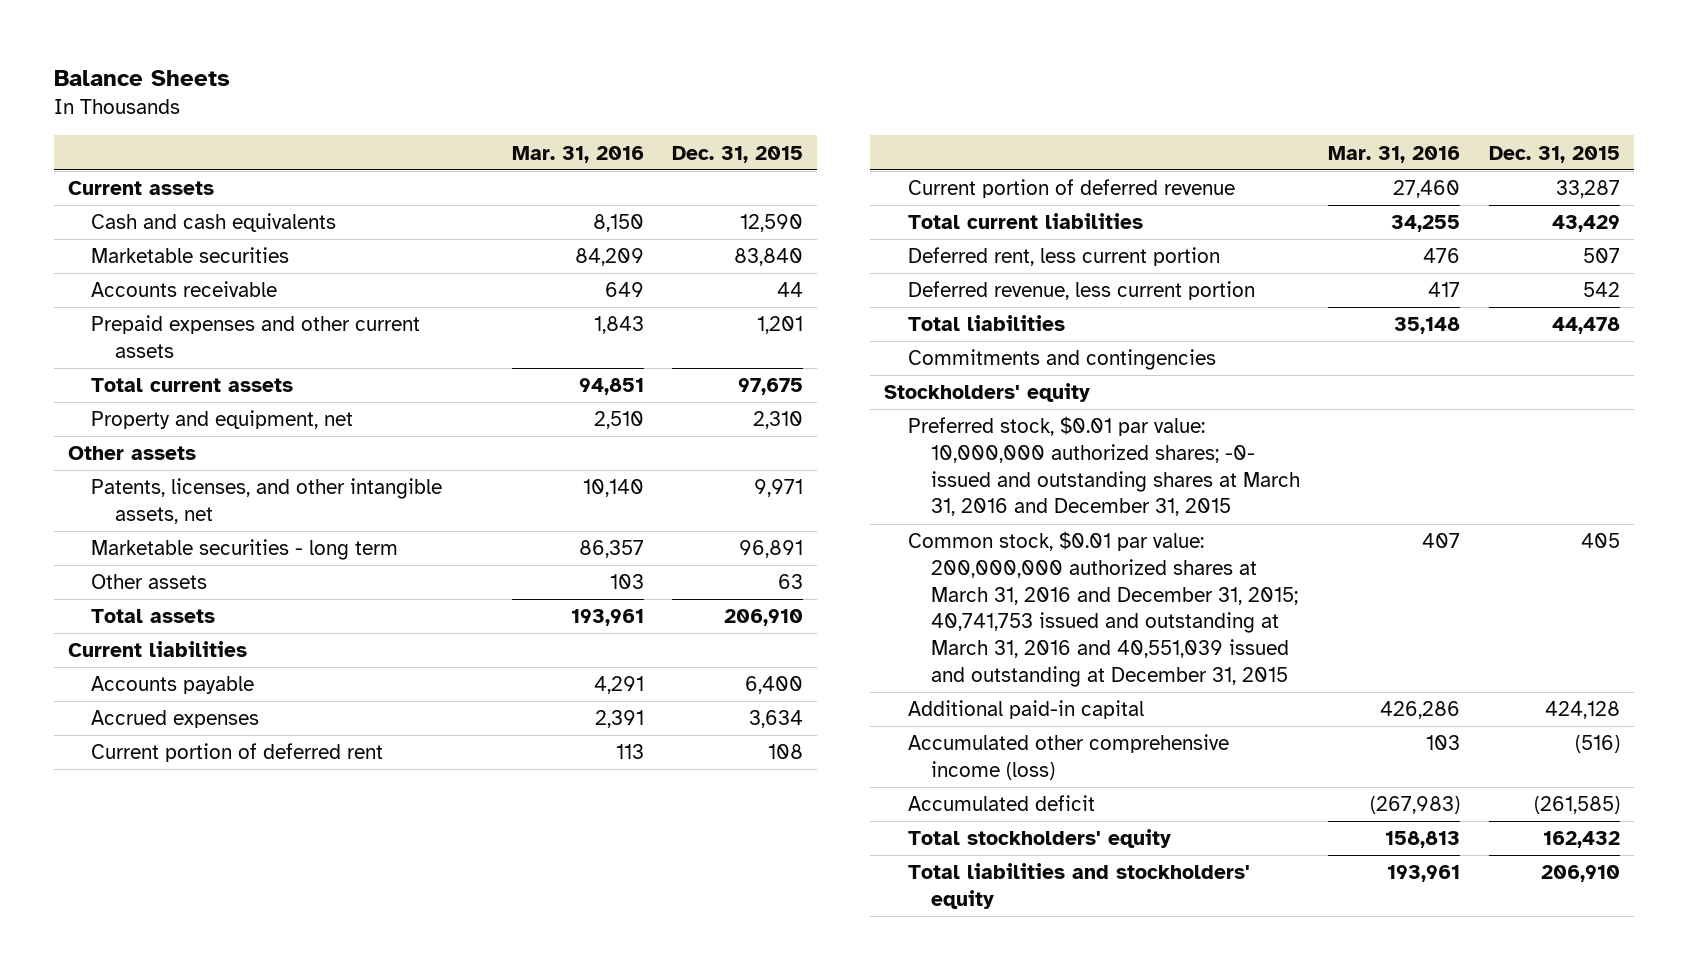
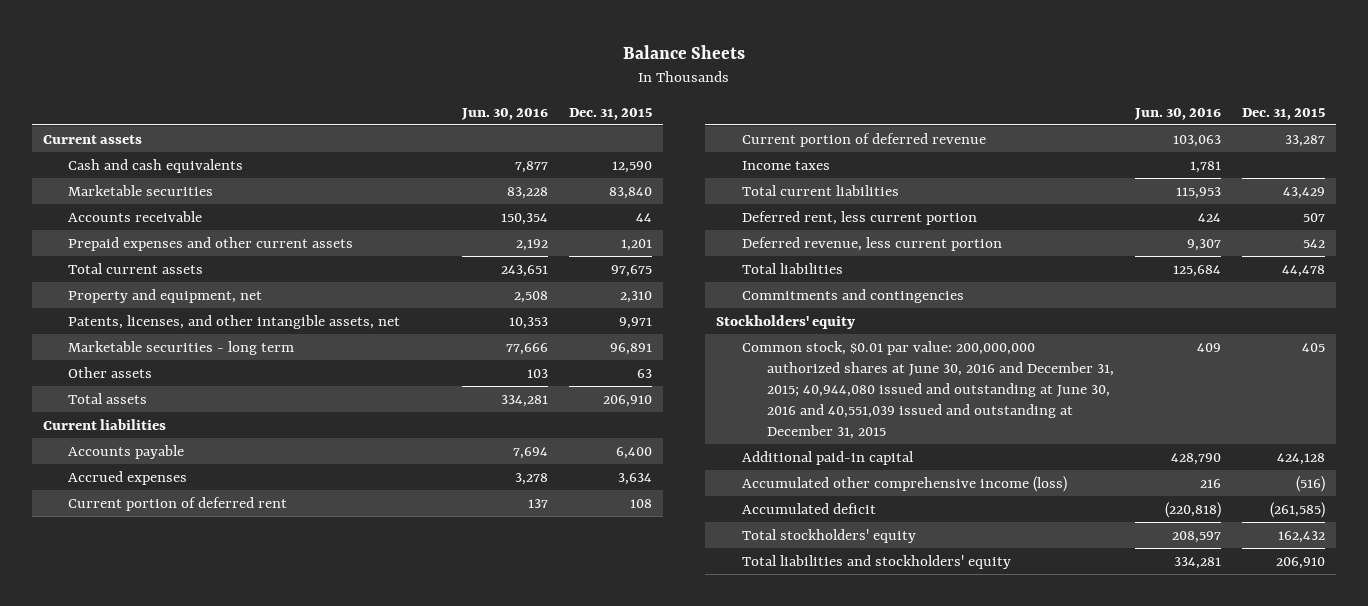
[512,145,645,163] Mar. 31, 2016 -> none
none -> [461,107,549,120] Jun. 30, 2016
[67,446,196,461] Other assets -> none
none -> [741,160,830,170] Income taxes
[907,416,1301,517] Preferred stock, $0.01 par value: 10,000,000 authorized shares; -0- issued and outstanding shares at March 31, 2016 and December 31, 2015 -> none
[907,531,1299,687] Common stock, $0.01 par value: 200,000,000 authorized shares at March 31, 2016 and December 31, 2015; 40,741,753 issued and outstanding at March 31, 2016 and 40,551,039 issued and outstanding at December 31, 2015 -> [741,340,1115,440] Common stock, $0.01 par value: 200,000,000 authorized shares at June 30, 2016 and December 31, 2015; 40,944,080 issued and outstanding at June 30, 2016 and 40,551,039 issued and outstanding at December 31, 2015

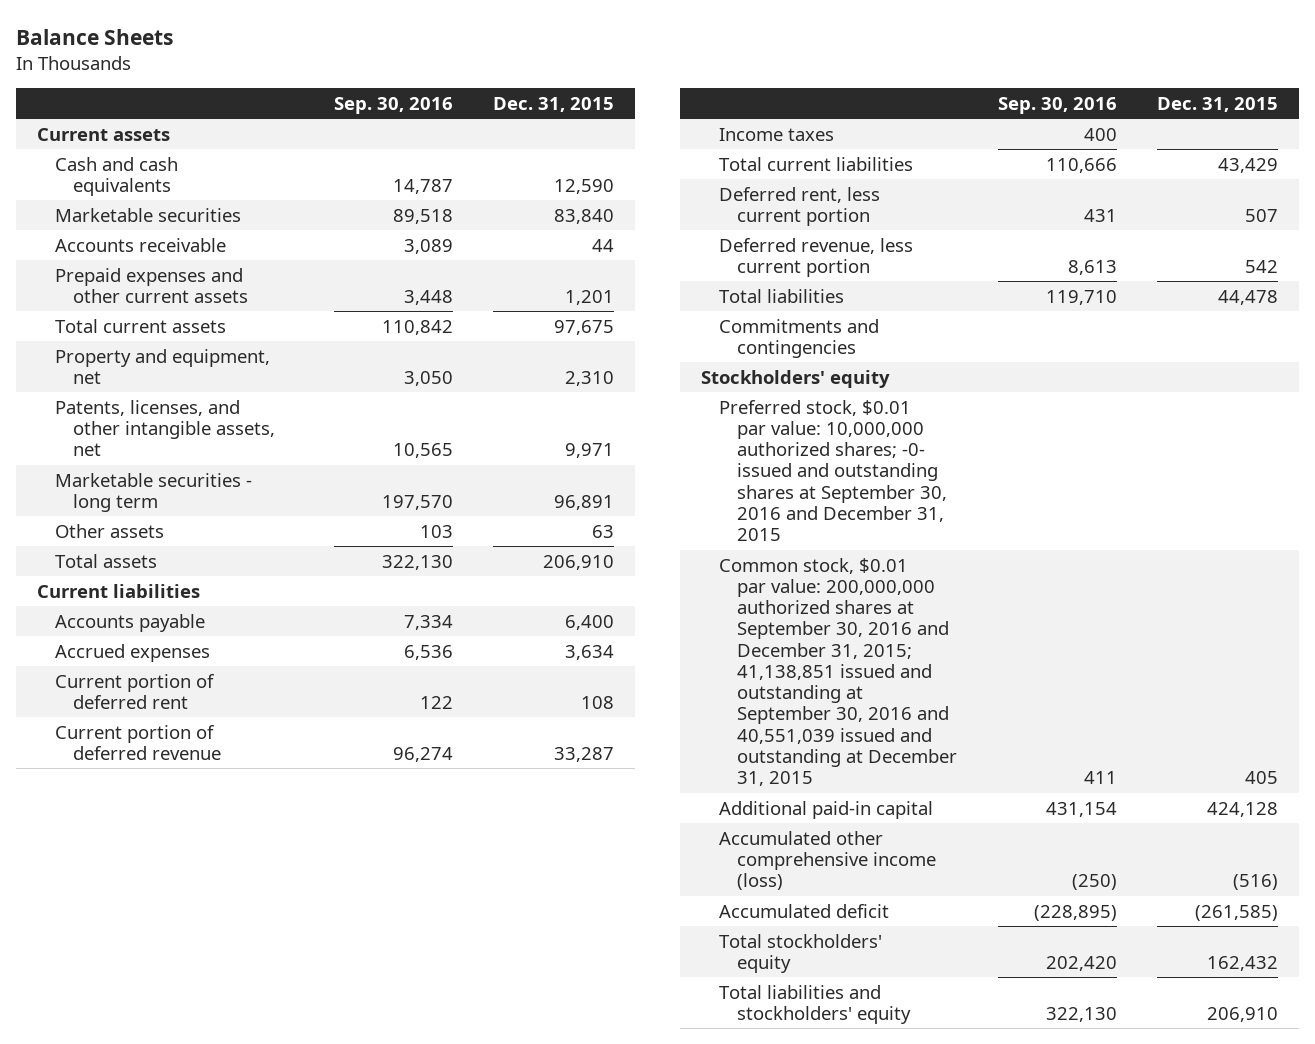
[461,107,549,120] Jun. 30, 2016 -> none
none -> [333,96,453,114] Sep. 30, 2016
none -> [718,399,948,542] Preferred stock, $0.01 par value: 10,000,000 authorized shares; -0- issued and outstanding shares at September 30, 2016 and December 31, 2015
[741,340,1115,440] Common stock, $0.01 par value: 200,000,000 authorized shares at June 30, 2016 and December 31, 2015; 40,944,080 issued and outstanding at June 30, 2016 and 40,551,039 issued and outstanding at December 31, 2015 -> [718,557,958,787] Common stock, $0.01 par value: 200,000,000 authorized shares at September 30, 2016 and December 31, 2015; 41,138,851 issued and outstanding at September 30, 2016 and 40,551,039 issued and outstanding at December 31, 2015

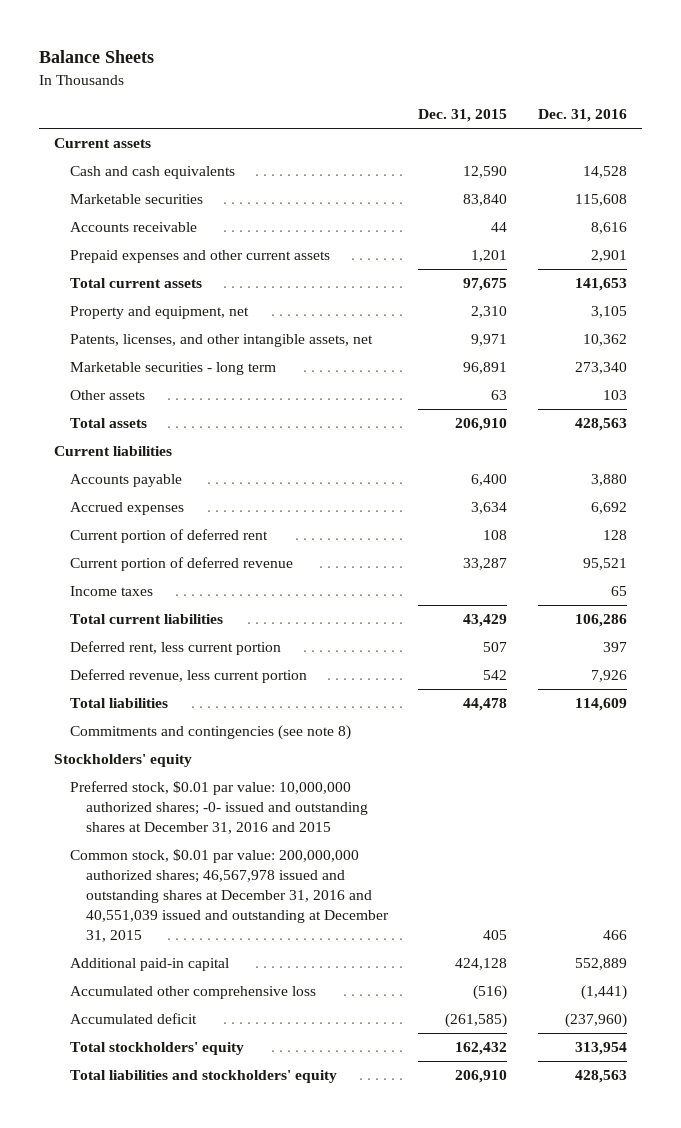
[333,96,453,114] Sep. 30, 2016 -> none
none -> [537,109,627,123] Dec. 31, 2016
[718,318,879,358] Commitments and contingencies -> [70,725,352,741] Commitments and contingencies (see note 8)
[718,399,948,542] Preferred stock, $0.01 par value: 10,000,000 authorized shares; -0- issued and outstanding shares at September 30, 2016 and December 31, 2015 -> [70,781,368,835] Preferred stock, $0.01 par value: 10,000,000 authorized shares; -0- issued and outstanding shares at December 31, 2016 and 2015
[718,557,958,787] Common stock, $0.01 par value: 200,000,000 authorized shares at September 30, 2016 and December 31, 2015; 41,138,851 issued and outstanding at September 30, 2016 and 40,551,039 issued and outstanding at December 31, 2015 -> [70,849,389,943] Common stock, $0.01 par value: 200,000,000 authorized shares; 46,567,978 issued and outstanding shares at December 31, 2016 and 40,551,039 issued and outstanding at December 31, 2015
[718,830,937,891] Accumulated other comprehensive income (loss) -> [70,986,317,1000] Accumulated other comprehensive loss

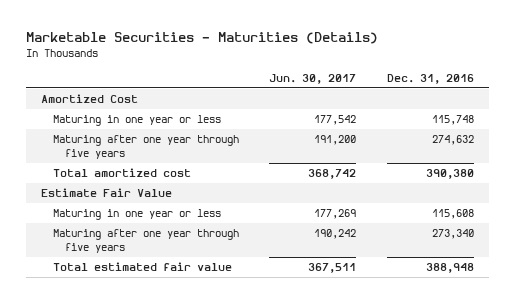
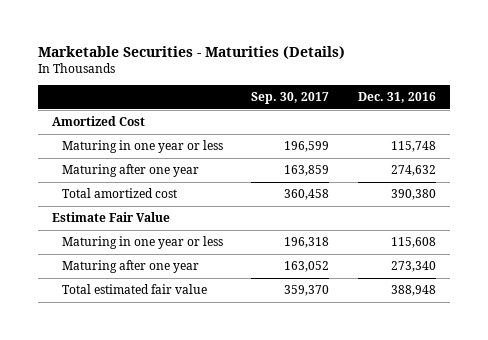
[269,73,357,84] Jun. 30, 2017 -> none
none -> [251,92,330,105] Sep. 30, 2017
[53,135,240,159] Maturing after one year through five years -> [61,164,199,178] Maturing after one year
[53,229,240,253] Maturing after one year through five years -> [61,260,199,274] Maturing after one year

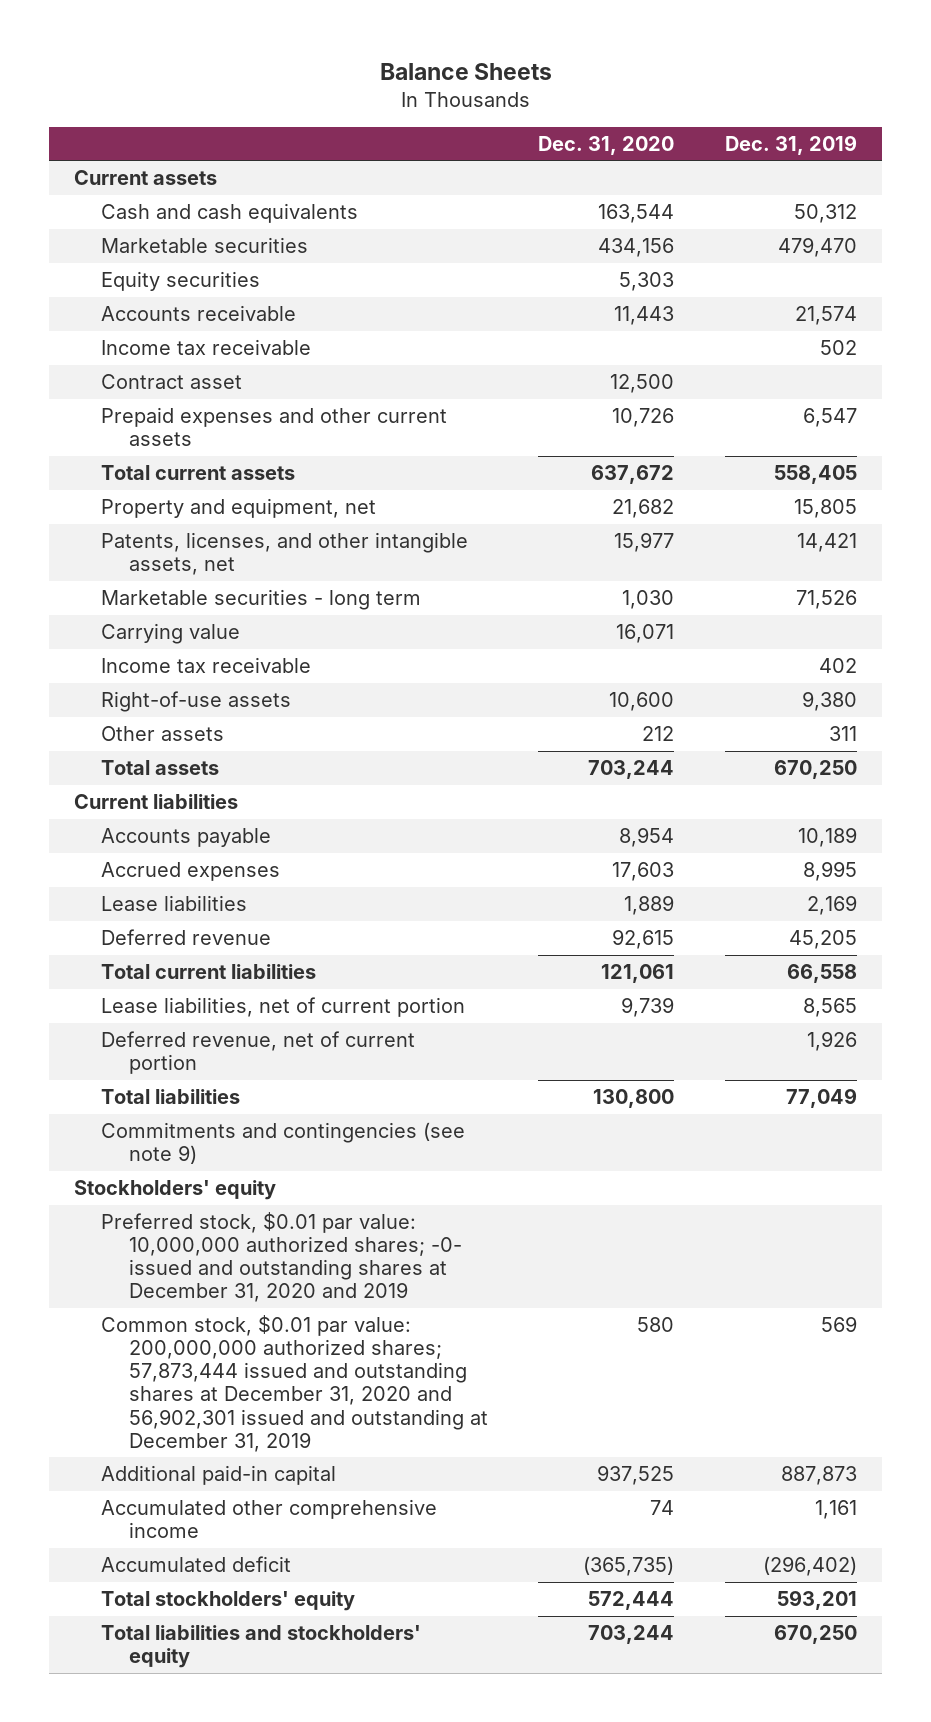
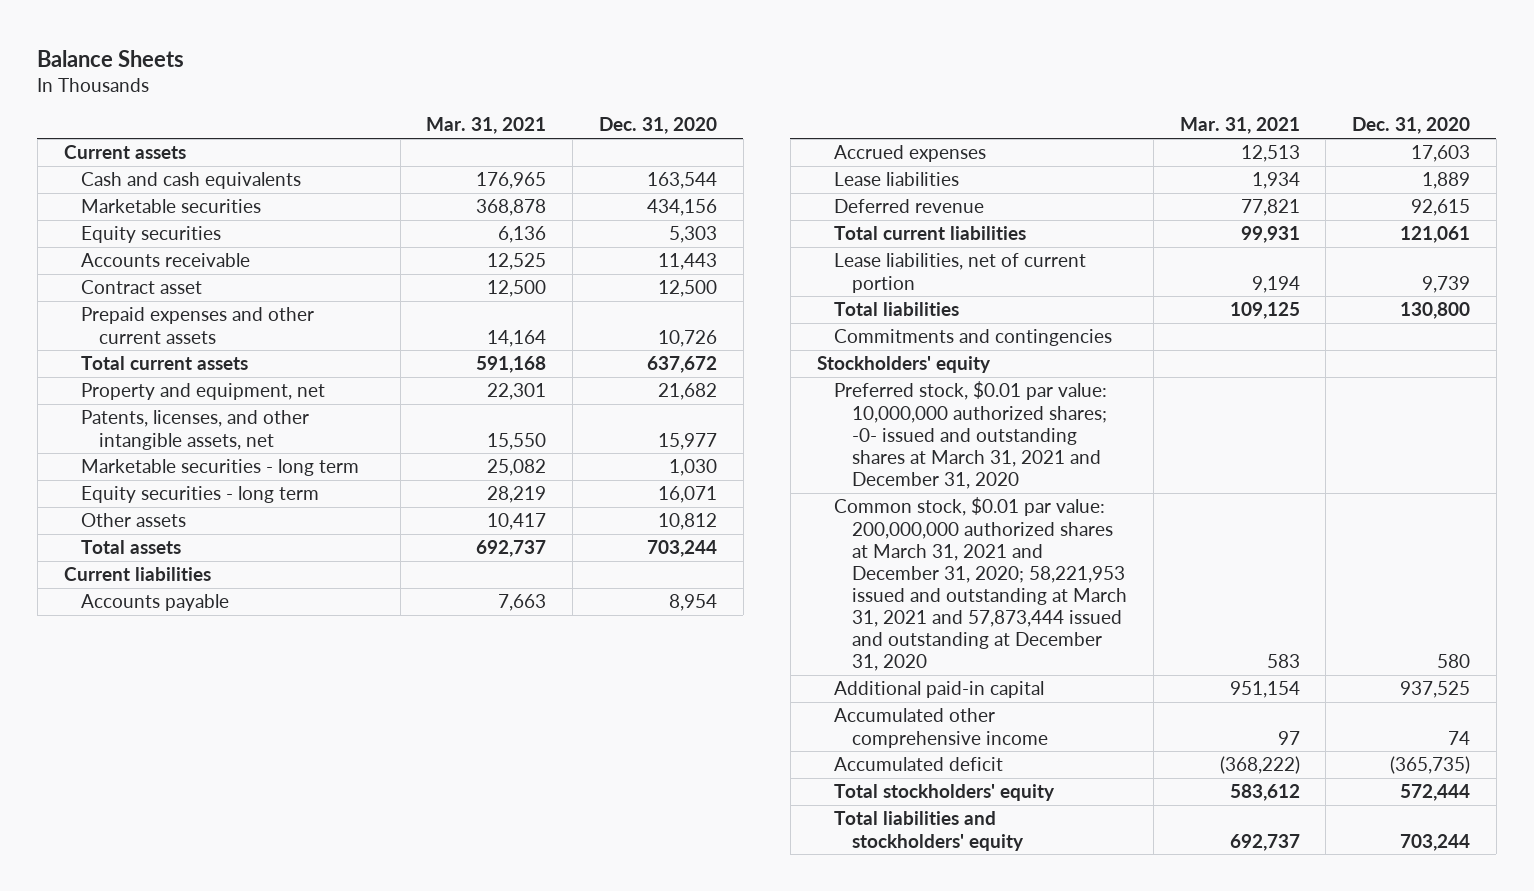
[725,134,858,155] Dec. 31, 2019 -> none
none -> [426,117,547,135] Mar. 31, 2021
[101,339,312,356] Income tax receivable -> none
[101,657,312,674] Income tax receivable -> none
[101,691,292,713] Right-of-use assets -> none
[101,623,241,645] Carrying value -> [81,486,320,504] Equity securities - long term
[642,726,675,742] 212 -> [657,513,717,531] 10,812
[101,1031,416,1075] Deferred revenue, net of current portion -> none
[101,1122,466,1165] Commitments and contingencies (see note 9) -> [834,329,1113,347] Commitments and contingencies
[101,1212,462,1303] Preferred stock, $0.01 par value: 10,000,000 authorized shares; -0- issued and outstanding shares at December 31, 2020 and 2019 -> [834,381,1108,489] Preferred stock, $0.01 par value: 10,000,000 authorized shares; -0- issued and outstanding shares at March 31, 2021 and December 31, 2020
[101,1315,488,1452] Common stock, $0.01 par value: 200,000,000 authorized shares; 57,873,444 issued and outstanding shares at December 31, 2020 and 56,902,301 issued and outstanding at December 31, 2019 -> [834,497,1128,672] Common stock, $0.01 par value: 200,000,000 authorized shares at March 31, 2021 and December 31, 2020; 58,221,953 issued and outstanding at March 31, 2021 and 57,873,444 issued and outstanding at December 31, 2020

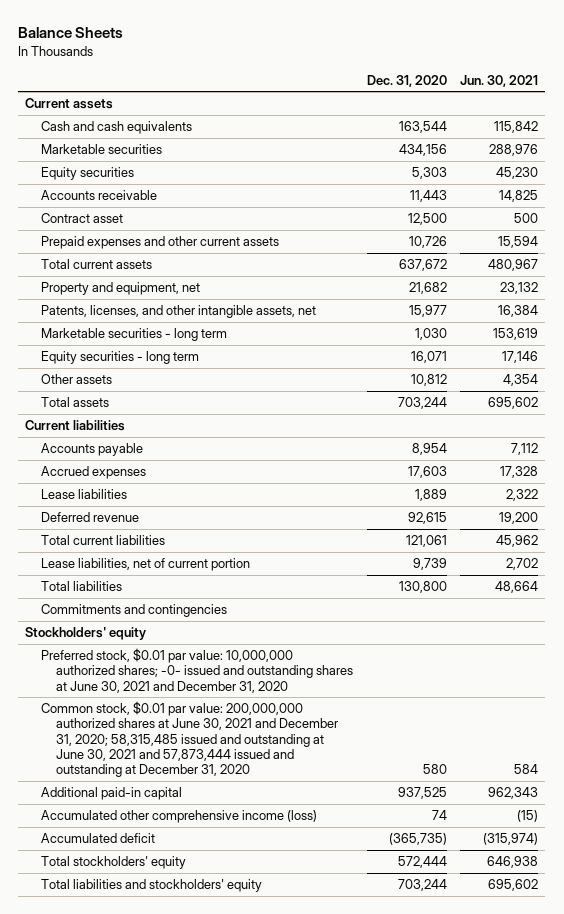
[426,117,547,135] Mar. 31, 2021 -> none
none -> [460,74,539,87] Jun. 30, 2021
[834,381,1108,489] Preferred stock, $0.01 par value: 10,000,000 authorized shares; -0- issued and outstanding shares at March 31, 2021 and December 31, 2020 -> [40,648,353,693] Preferred stock, $0.01 par value: 10,000,000 authorized shares; -0- issued and outstanding shares at June 30, 2021 and December 31, 2020
[834,497,1128,672] Common stock, $0.01 par value: 200,000,000 authorized shares at March 31, 2021 and December 31, 2020; 58,221,953 issued and outstanding at March 31, 2021 and 57,873,444 issued and outstanding at December 31, 2020 -> [40,701,338,778] Common stock, $0.01 par value: 200,000,000 authorized shares at June 30, 2021 and December 31, 2020; 58,315,485 issued and outstanding at June 30, 2021 and 57,873,444 issued and outstanding at December 31, 2020
[834,708,1049,748] Accumulated other comprehensive income -> [40,810,317,824] Accumulated other comprehensive income (loss)

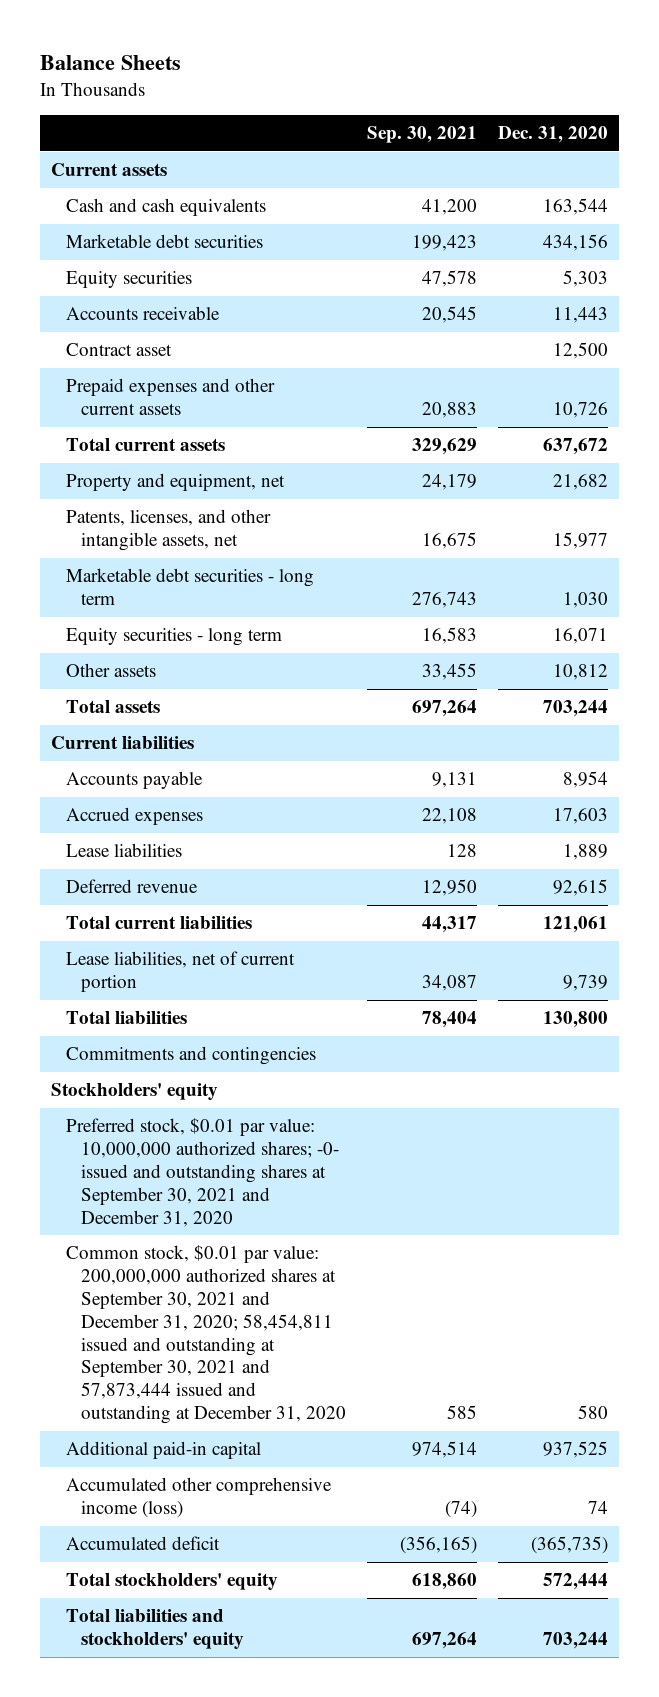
[460,74,539,87] Jun. 30, 2021 -> none
none -> [367,126,478,144] Sep. 30, 2021
[40,144,162,155] Marketable securities -> [65,234,263,249] Marketable debt securities
[40,328,227,342] Marketable securities - long term -> [65,568,314,606] Marketable debt securities - long term
[40,648,353,693] Preferred stock, $0.01 par value: 10,000,000 authorized shares; -0- issued and outstanding shares at June 30, 2021 and December 31, 2020 -> [65,1118,340,1227] Preferred stock, $0.01 par value: 10,000,000 authorized shares; -0- issued and outstanding shares at September 30, 2021 and December 31, 2020
[40,701,338,778] Common stock, $0.01 par value: 200,000,000 authorized shares at June 30, 2021 and December 31, 2020; 58,315,485 issued and outstanding at June 30, 2021 and 57,873,444 issued and outstanding at December 31, 2020 -> [65,1245,347,1425] Common stock, $0.01 par value: 200,000,000 authorized shares at September 30, 2021 and December 31, 2020; 58,454,811 issued and outstanding at September 30, 2021 and 57,873,444 issued and outstanding at December 31, 2020

